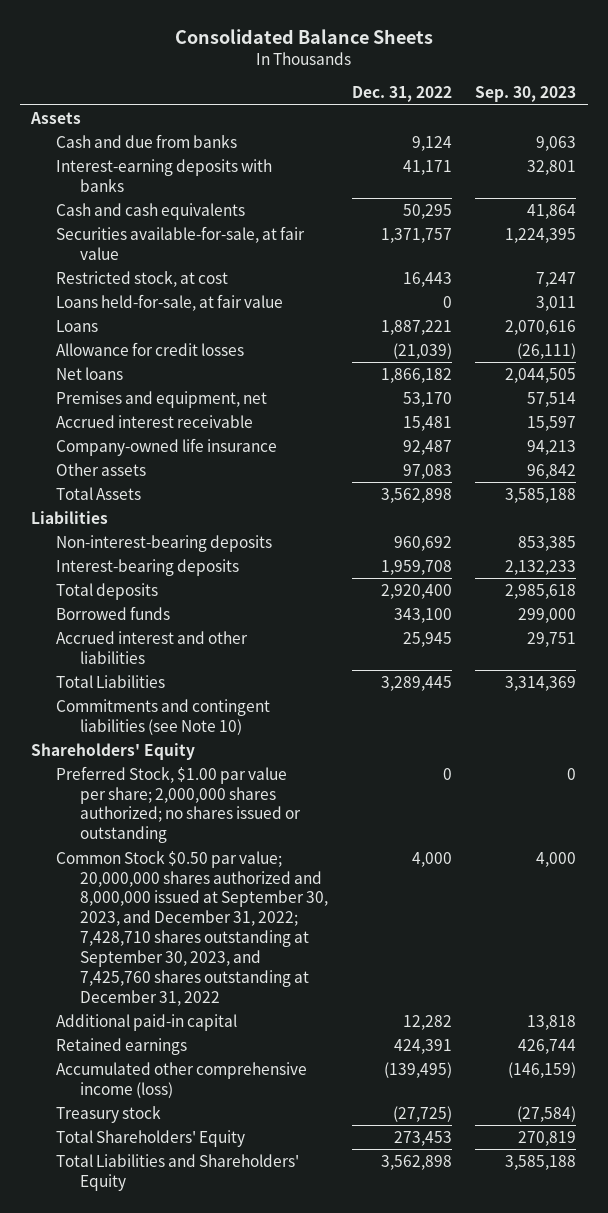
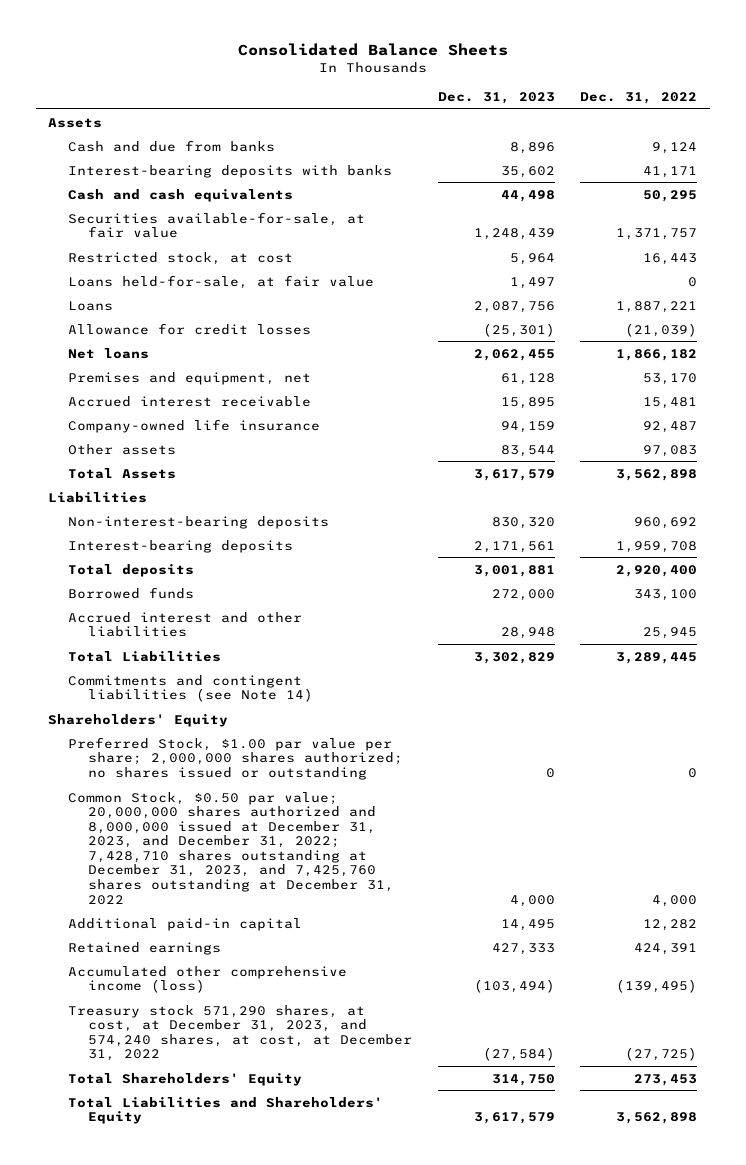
[475,86,577,103] Sep. 30, 2023 -> none
none -> [437,92,555,105] Dec. 31, 2023
[55,158,272,192] Interest-earning deposits with banks -> [68,164,393,178] Interest-bearing deposits with banks
[55,698,270,735] Commitments and contingent liabilities (see Note 10) -> [68,674,313,703] Commitments and contingent liabilities (see Note 14)
[55,850,329,1006] Common Stock $0.50 par value; 20,000,000 shares authorized and 8,000,000 issued at September 30, 2023, and December 31, 2022; 7,428,710 shares outstanding at September 30, 2023, and 7,425,760 shares outstanding at December 31, 2022 -> [68,791,394,905] Common Stock, $0.50 par value; 20,000,000 shares authorized and 8,000,000 issued at December 31, 2023, and December 31, 2022; 7,428,710 shares outstanding at December 31, 2023, and 7,425,760 shares outstanding at December 31, 2022
[55,1105,161,1123] Treasury stock -> [68,1004,412,1062] Treasury stock 571,290 shares, at cost, at December 31, 2023, and 574,240 shares, at cost, at December 31, 2022

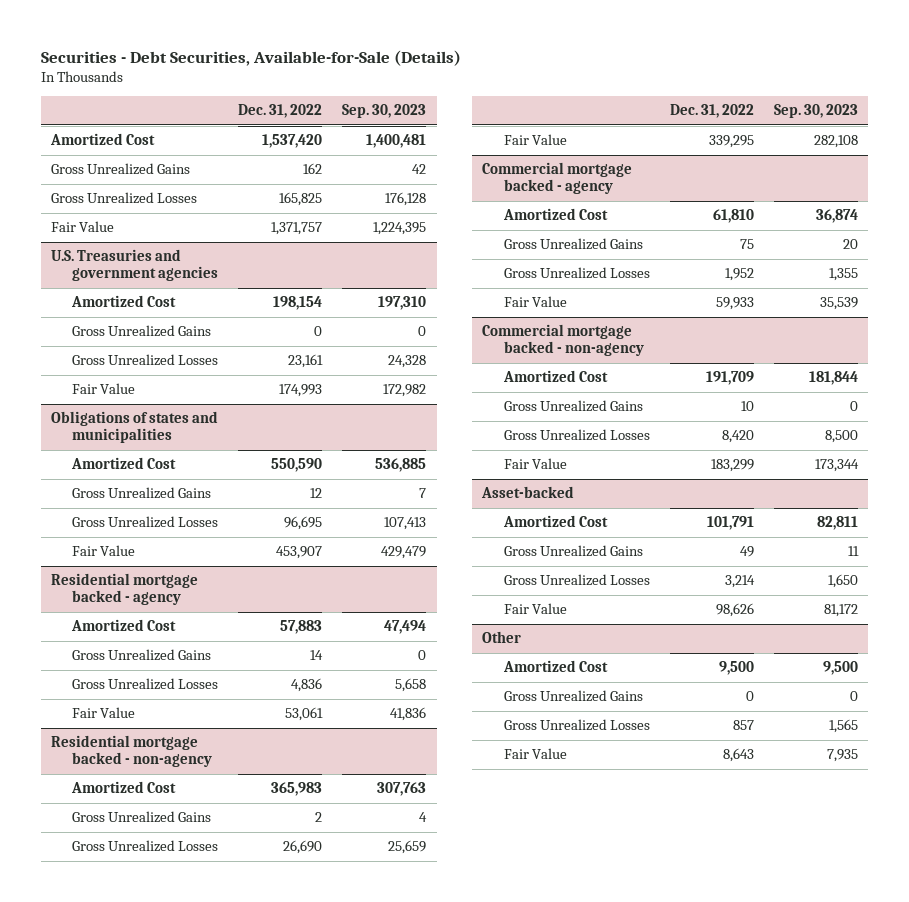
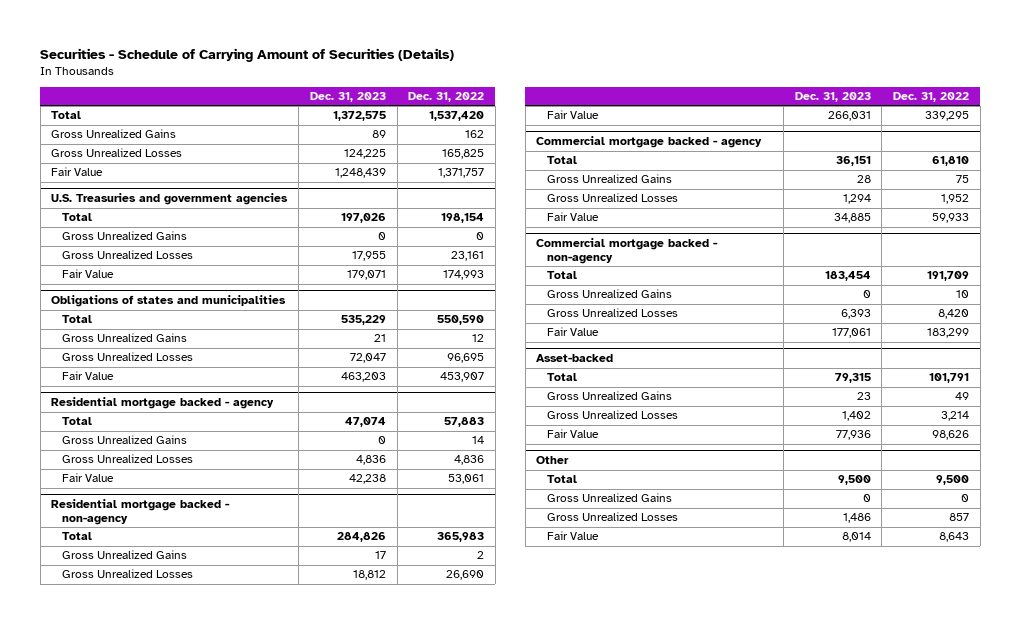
[40,49,461,66] Securities - Debt Securities, Available-for-Sale (Details) -> [40,47,455,62] Securities - Schedule of Carrying Amount of Securities (Details)
[342,104,427,119] Sep. 30, 2023 -> none
none -> [309,91,386,102] Dec. 31, 2023
[49,133,155,146] Amortized Cost -> [51,111,82,120] Total
[70,295,176,308] Amortized Cost -> [61,213,92,222] Total
[70,457,176,470] Amortized Cost -> [61,315,92,324] Total
[70,619,176,632] Amortized Cost -> [61,417,92,426] Total
[70,781,176,794] Amortized Cost -> [61,532,92,541] Total
[502,208,608,221] Amortized Cost -> [546,156,577,165] Total
[502,370,608,383] Amortized Cost -> [546,271,577,280] Total
[502,515,608,528] Amortized Cost -> [546,373,577,382] Total
[502,660,608,673] Amortized Cost -> [546,475,577,484] Total

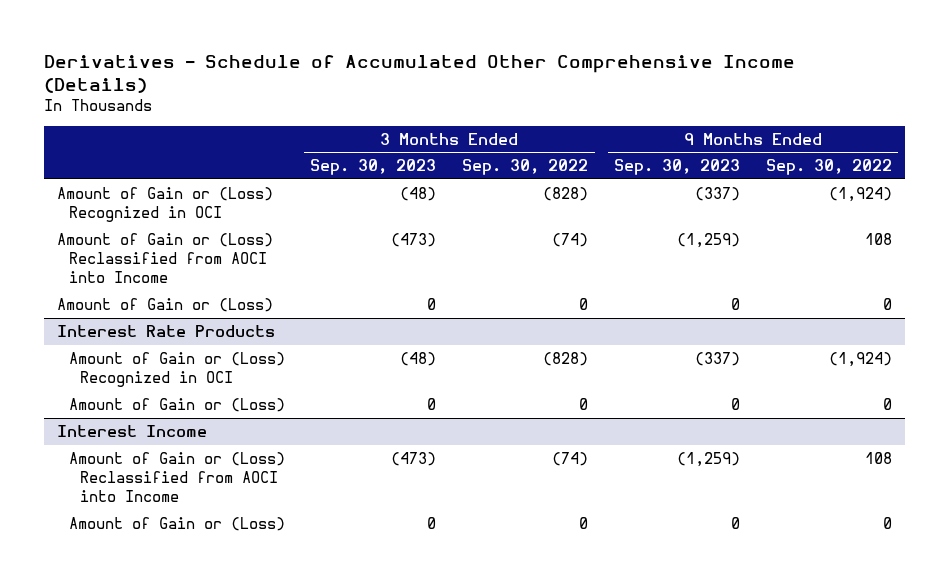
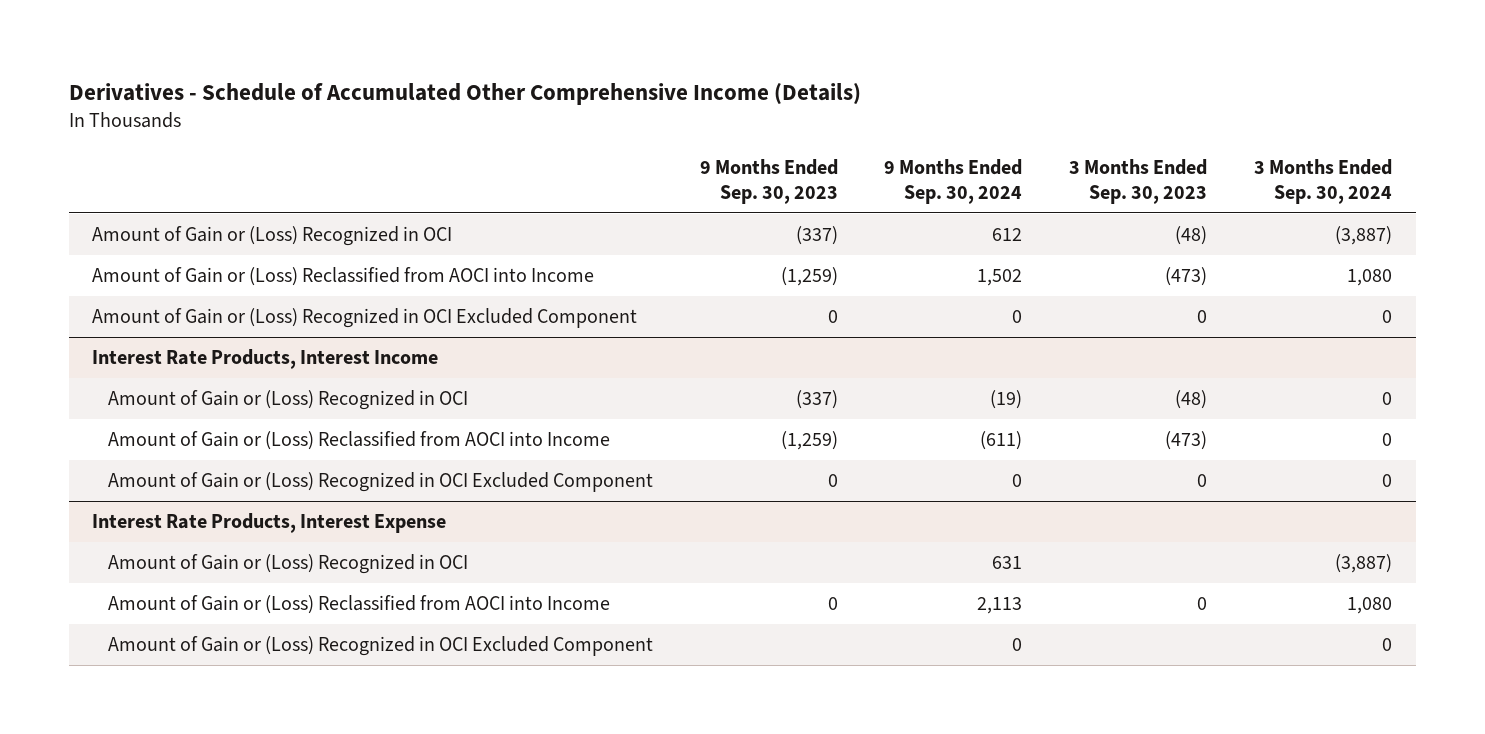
[462,159,589,176] Sep. 30, 2022 -> none
[765,159,892,176] Sep. 30, 2022 -> none
none -> [884,159,1023,205] 9 Months Ended Sep. 30, 2024
none -> [1254,159,1393,205] 3 Months Ended Sep. 30, 2024
[57,297,274,312] Amount of Gain or (Loss) -> [92,308,638,329] Amount of Gain or (Loss) Recognized in OCI Excluded Component
[57,324,276,337] Interest Rate Products -> [92,349,439,370] Interest Rate Products, Interest Income
[68,397,285,412] Amount of Gain or (Loss) -> none
[57,424,208,437] Interest Income -> none
[68,516,285,531] Amount of Gain or (Loss) -> [107,472,653,493] Amount of Gain or (Loss) Recognized in OCI Excluded Component
none -> [92,513,447,534] Interest Rate Products, Interest Expense
none -> [107,554,468,575] Amount of Gain or (Loss) Recognized in OCI
none -> [107,595,610,615] Amount of Gain or (Loss) Reclassified from AOCI into Income
none -> [107,636,653,657] Amount of Gain or (Loss) Recognized in OCI Excluded Component

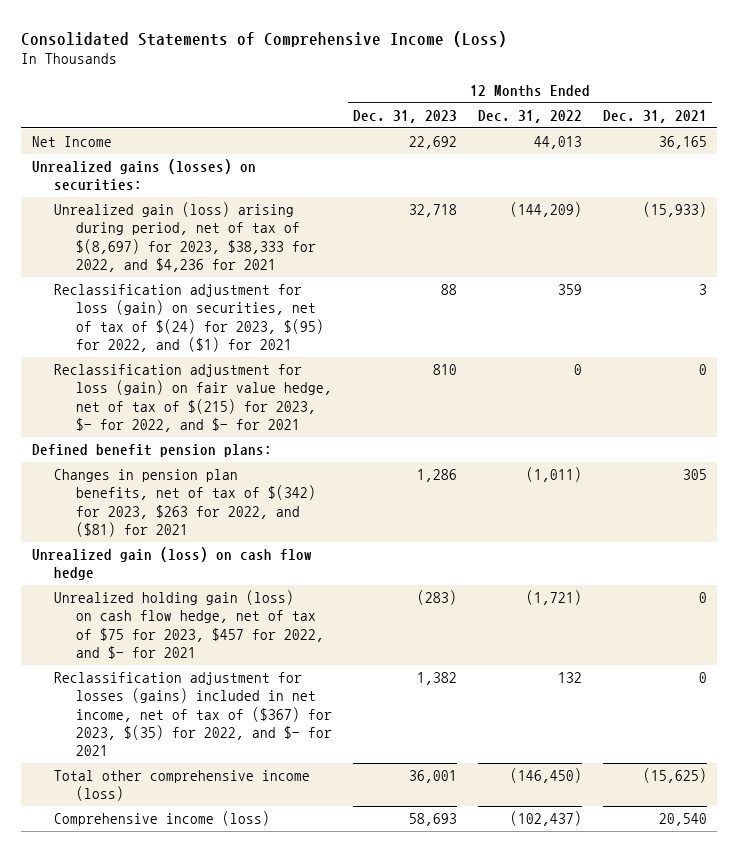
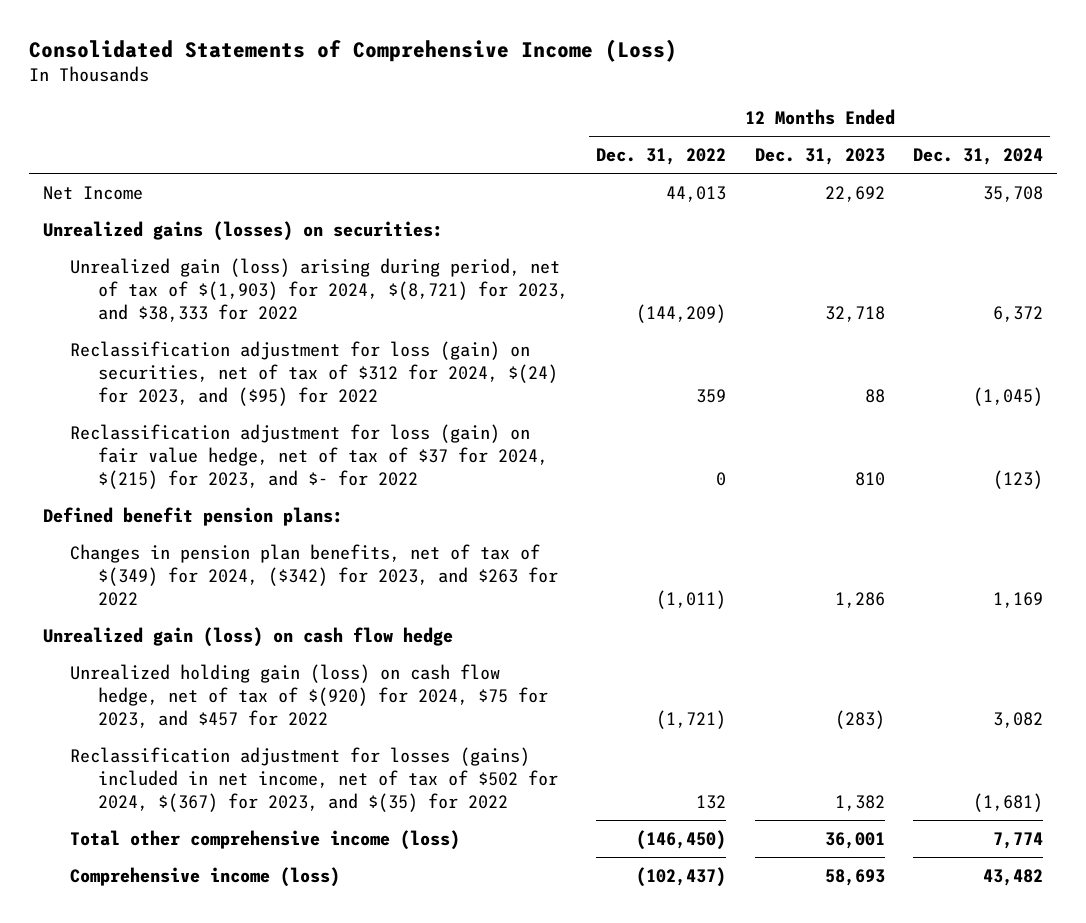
[602,109,707,123] Dec. 31, 2021 -> none
none -> [912,147,1043,165] Dec. 31, 2024
[53,202,317,273] Unrealized gain (loss) arising during period, net of tax of $(8,697) for 2023, $38,333 for 2022, and $4,236 for 2021 -> [70,257,569,323] Unrealized gain (loss) arising during period, net of tax of $(1,903) for 2024, $(8,721) for 2023, and $38,333 for 2022
[53,284,325,353] Reclassification adjustment for loss (gain) on securities, net of tax of $(24) for 2023, $(95) for 2022, and ($1) for 2021 -> [70,340,559,407] Reclassification adjustment for loss (gain) on securities, net of tax of $312 for 2024, $(24) for 2023, and ($95) for 2022
[53,364,333,433] Reclassification adjustment for loss (gain) on fair value hedge, net of tax of $(215) for 2023, $- for 2022, and $- for 2021 -> [70,423,549,490] Reclassification adjustment for loss (gain) on fair value hedge, net of tax of $37 for 2024, $(215) for 2023, and $- for 2022
[53,469,317,538] Changes in pension plan benefits, net of tax of $(342) for 2023, $263 for 2022, and ($81) for 2021 -> [70,543,559,607] Changes in pension plan benefits, net of tax of $(349) for 2024, ($342) for 2023, and $263 for 2022
[53,590,325,660] Unrealized holding gain (loss) on cash flow hedge, net of tax of $75 for 2023, $457 for 2022, and $- for 2021 -> [70,663,549,729] Unrealized holding gain (loss) on cash flow hedge, net of tax of $(920) for 2024, $75 for 2023, and $457 for 2022
[53,672,333,757] Reclassification adjustment for losses (gains) included in net income, net of tax of ($367) for 2023, $(35) for 2022, and $- for 2021 -> [70,746,559,813] Reclassification adjustment for losses (gains) included in net income, net of tax of $502 for 2024, $(367) for 2023, and $(35) for 2022

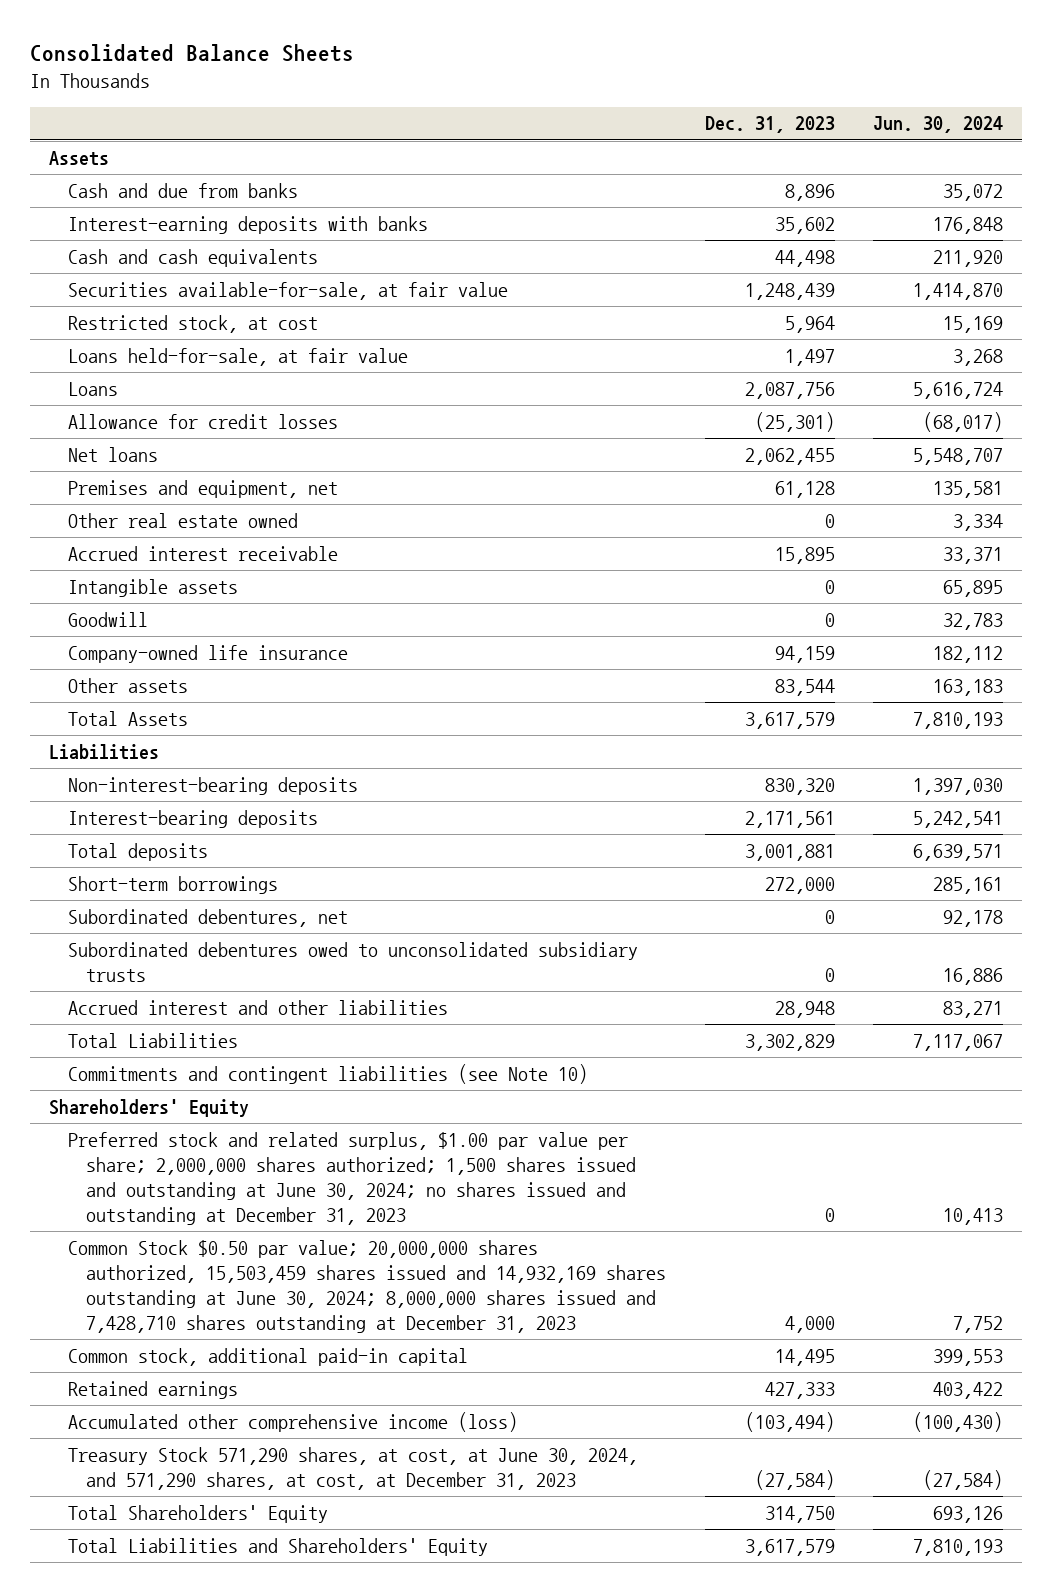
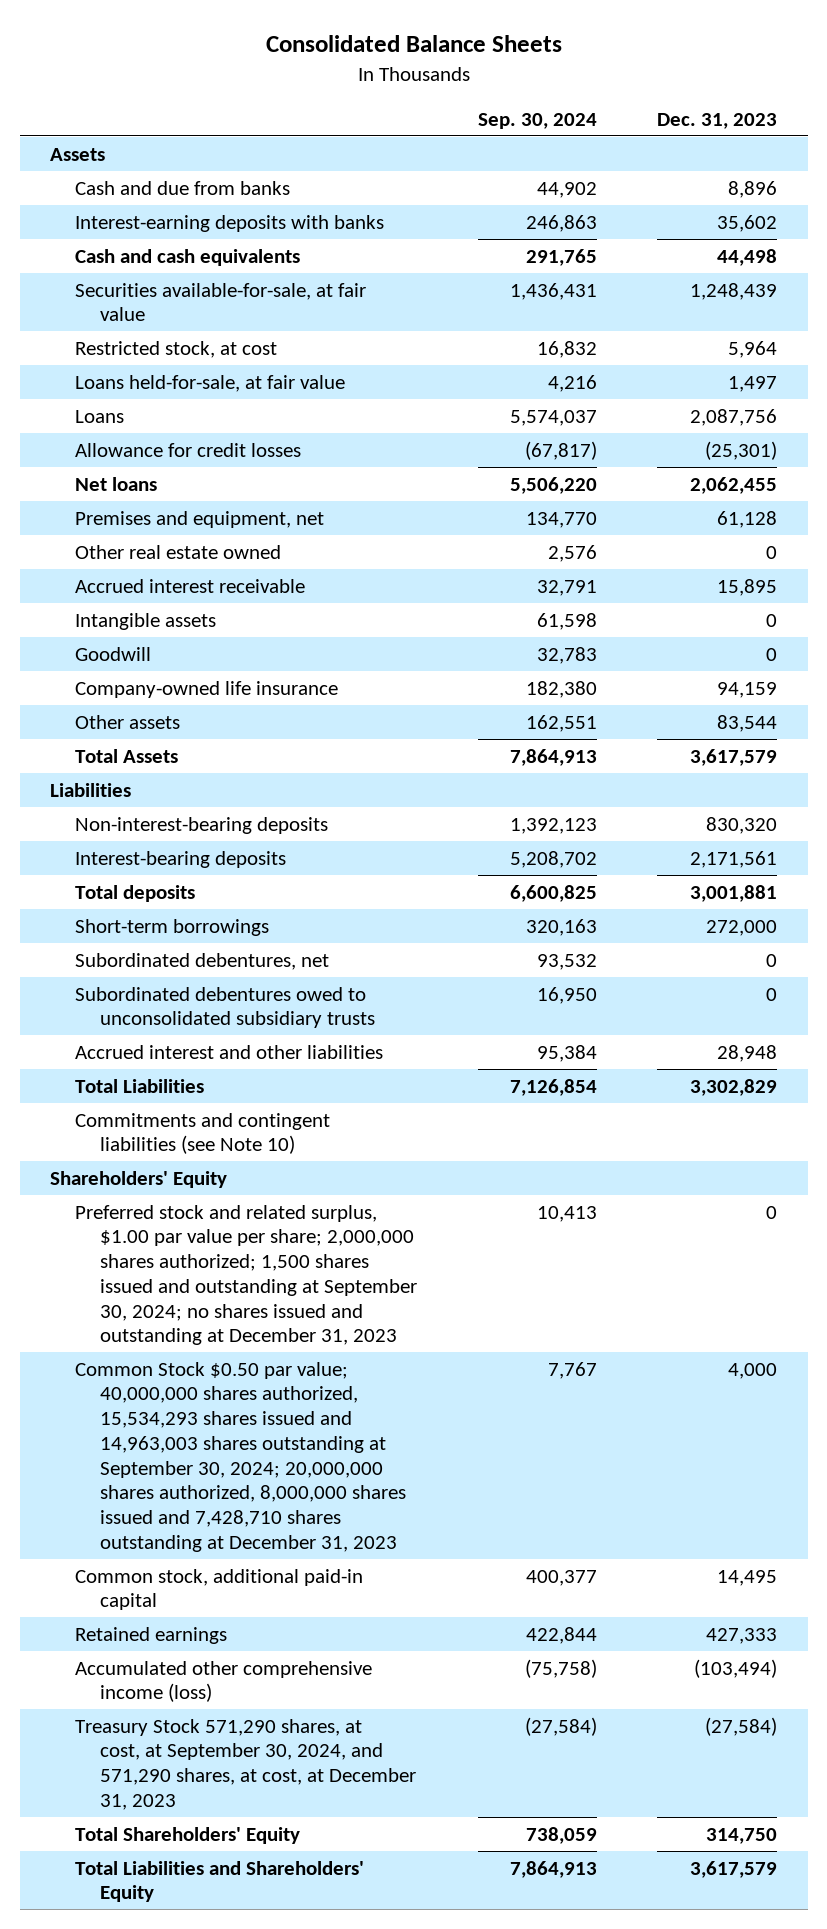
[872,116,1003,134] Jun. 30, 2024 -> none
none -> [477,113,597,130] Sep. 30, 2024
[67,1131,637,1225] Preferred stock and related surplus, $1.00 par value per share; 2,000,000 shares authorized; 1,500 shares issued and outstanding at June 30, 2024; no shares issued and outstanding at December 31, 2023 -> [75,1204,418,1346] Preferred stock and related surplus, $1.00 par value per share; 2,000,000 shares authorized; 1,500 shares issued and outstanding at September 30, 2024; no shares issued and outstanding at December 31, 2023
[67,1239,667,1333] Common Stock $0.50 par value; 20,000,000 shares authorized, 15,503,459 shares issued and 14,932,169 shares outstanding at June 30, 2024; 8,000,000 shares issued and 7,428,710 shares outstanding at December 31, 2023 -> [75,1361,407,1552] Common Stock $0.50 par value; 40,000,000 shares authorized, 15,534,293 shares issued and 14,963,003 shares outstanding at September 30, 2024; 20,000,000 shares authorized, 8,000,000 shares issued and 7,428,710 shares outstanding at December 31, 2023
[67,1446,638,1490] Treasury Stock 571,290 shares, at cost, at June 30, 2024, and 571,290 shares, at cost, at December 31, 2023 -> [75,1718,417,1810] Treasury Stock 571,290 shares, at cost, at September 30, 2024, and 571,290 shares, at cost, at December 31, 2023

